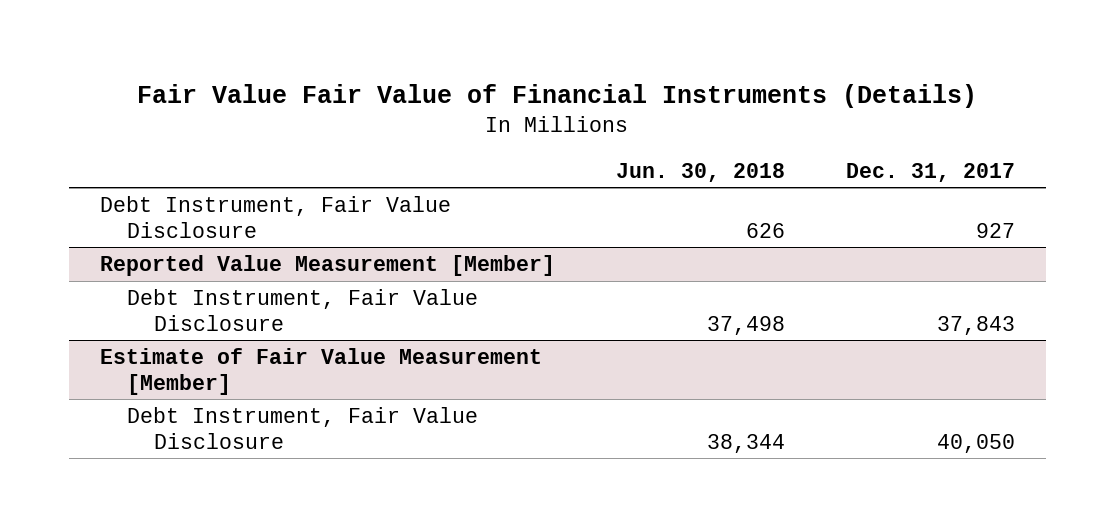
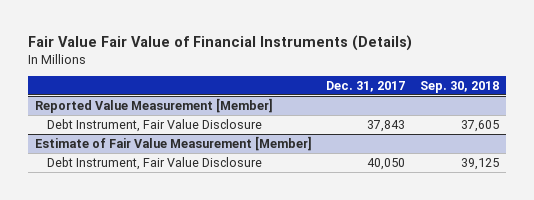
[615,162,785,182] Jun. 30, 2018 -> none
none -> [419,81,499,94] Sep. 30, 2018
[99,196,451,238] Debt Instrument, Fair Value Disclosure -> none

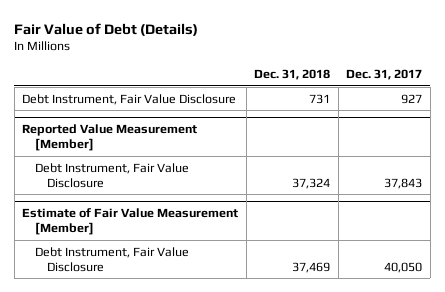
[27,35,412,52] Fair Value Fair Value of Financial Instruments (Details) -> [14,22,199,36] Fair Value of Debt (Details)
[419,81,499,94] Sep. 30, 2018 -> none
none -> [254,69,331,81] Dec. 31, 2018
none -> [22,93,237,105] Debt Instrument, Fair Value Disclosure

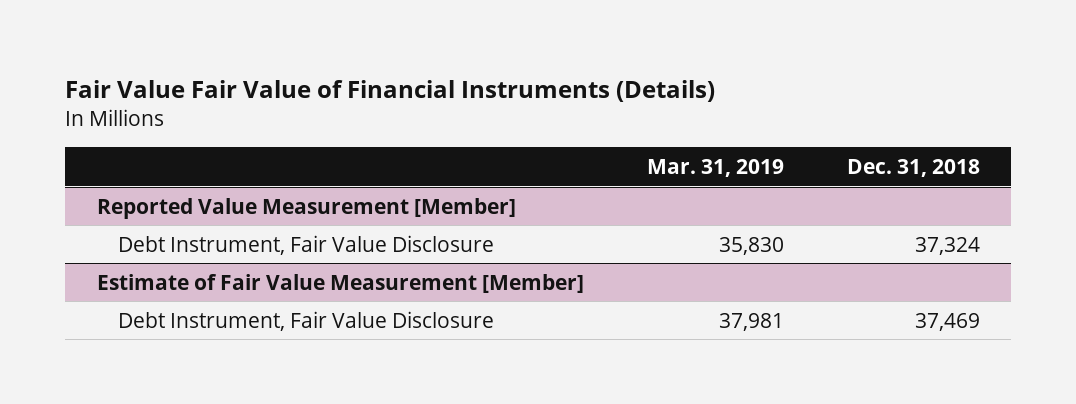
[14,22,199,36] Fair Value of Debt (Details) -> [65,79,716,102] Fair Value Fair Value of Financial Instruments (Details)
[346,69,423,81] Dec. 31, 2017 -> none
none -> [646,158,784,177] Mar. 31, 2019
[22,93,237,105] Debt Instrument, Fair Value Disclosure -> none

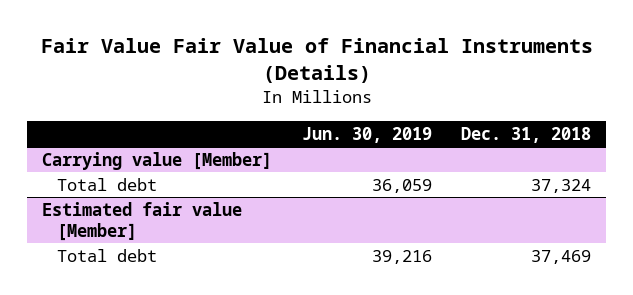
[646,158,784,177] Mar. 31, 2019 -> none
none -> [301,126,432,143] Jun. 30, 2019
[96,197,516,219] Reported Value Measurement [Member] -> [41,151,272,170] Carrying value [Member]
[117,234,494,255] Debt Instrument, Fair Value Disclosure -> [56,177,157,191] Total debt
[96,273,584,293] Estimate of Fair Value Measurement [Member] -> [41,201,242,241] Estimated fair value [Member]
[117,310,494,331] Debt Instrument, Fair Value Disclosure -> [56,248,157,262] Total debt

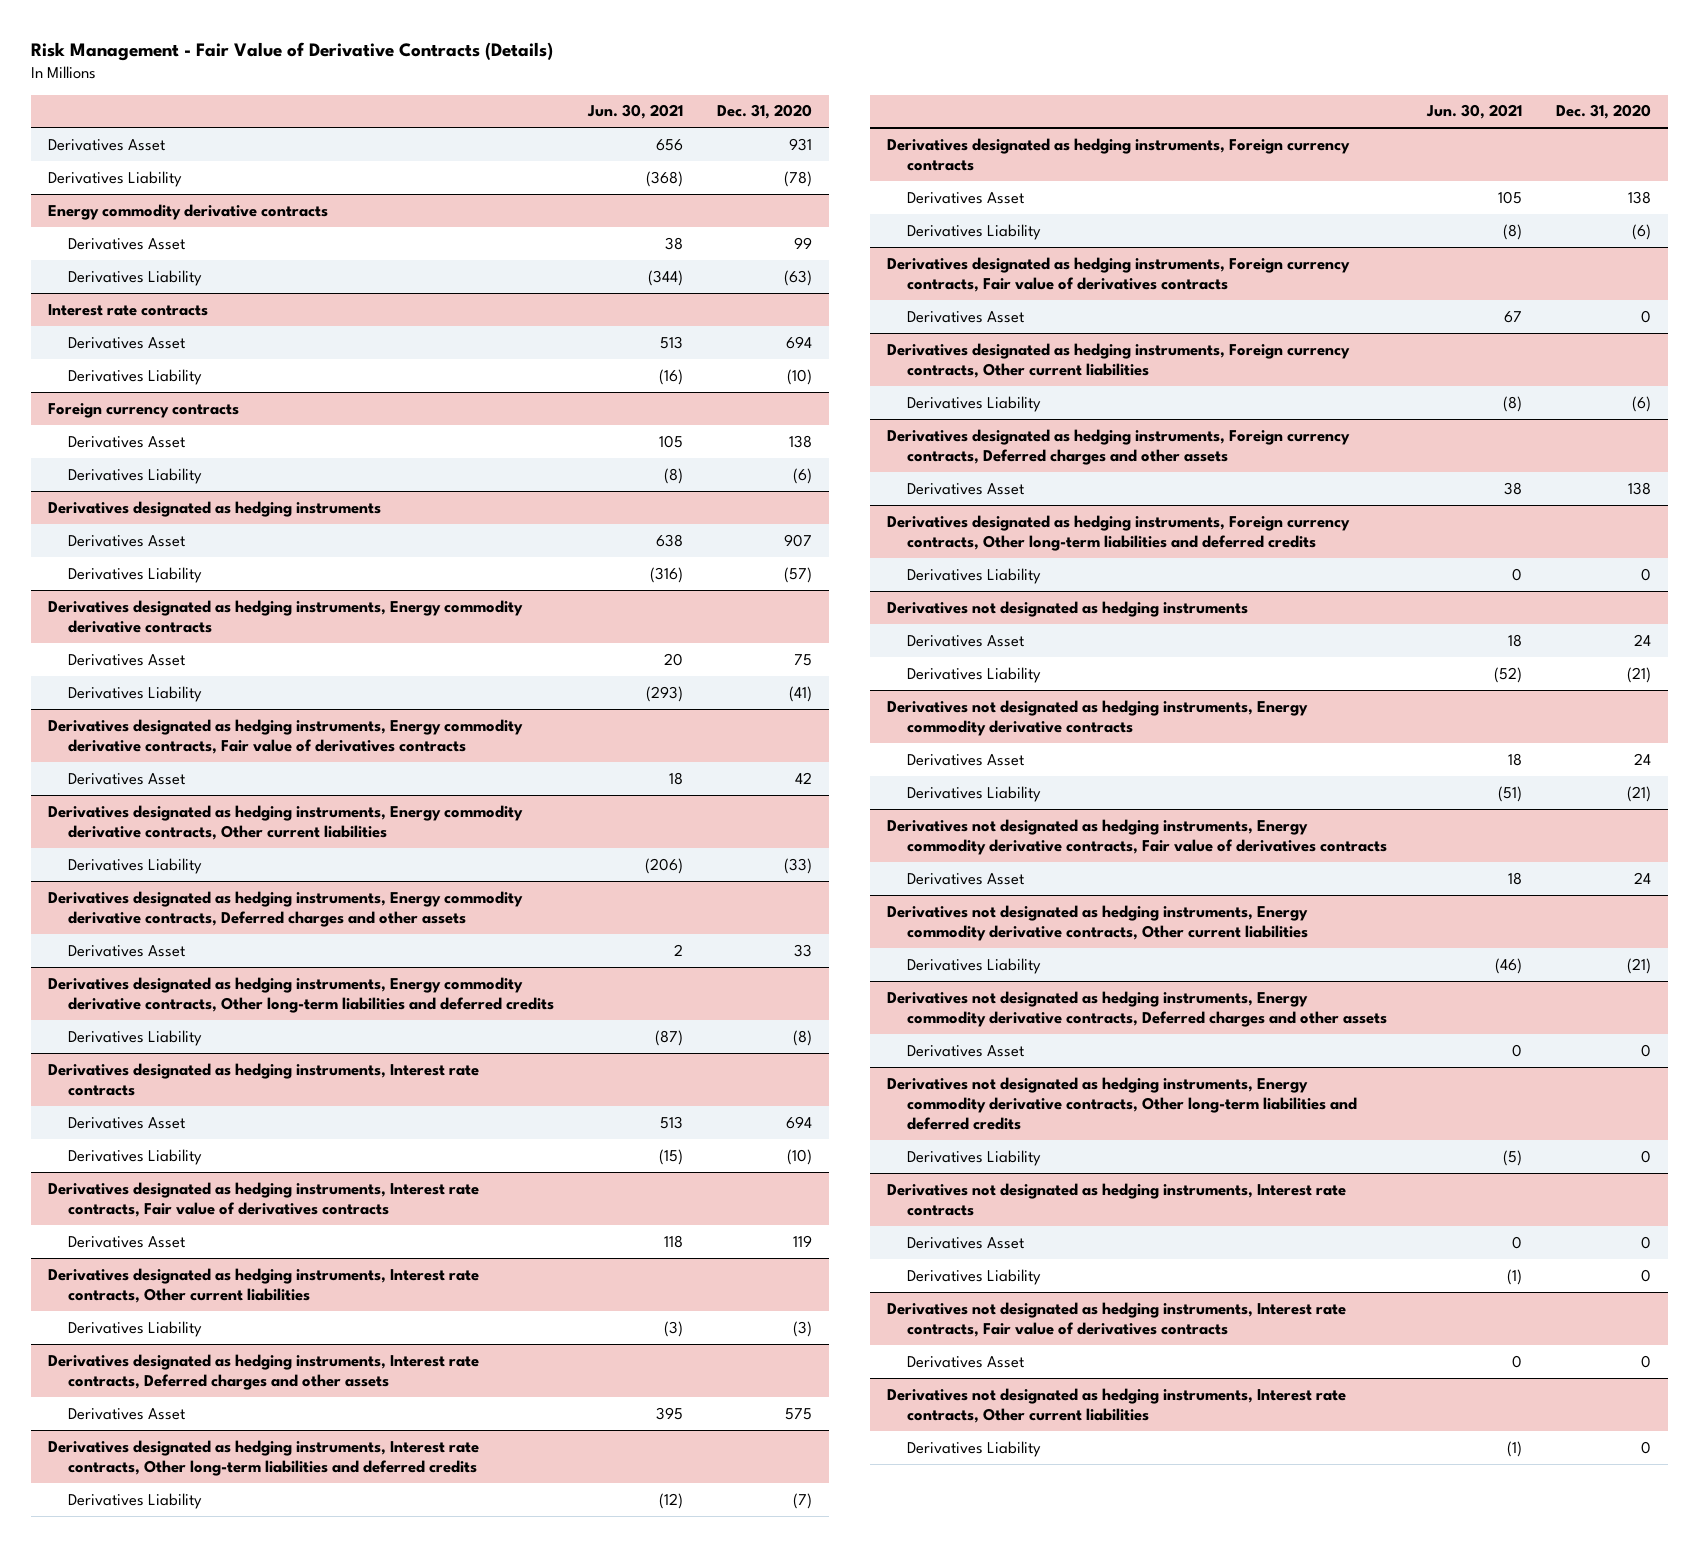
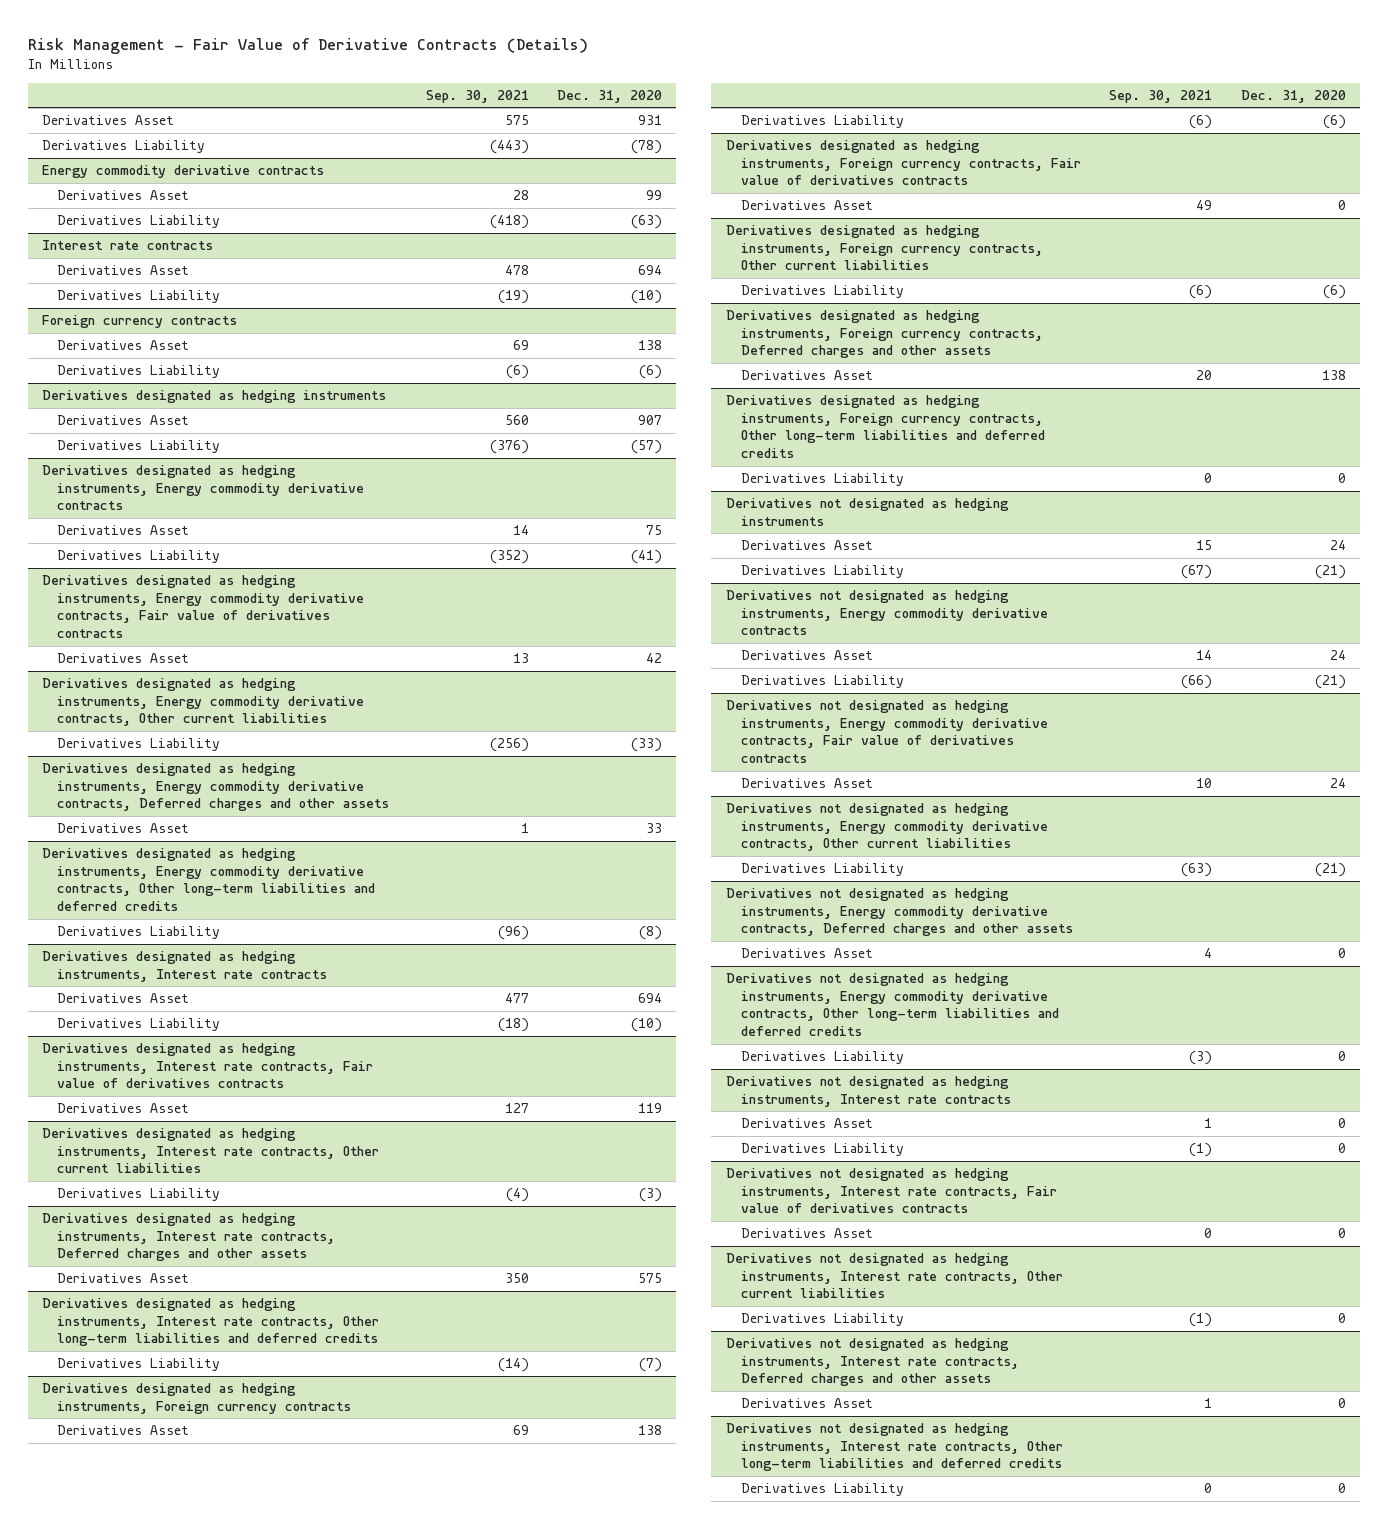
[587,104,684,120] Jun. 30, 2021 -> none
none -> [425,89,529,103] Sep. 30, 2021
none -> [725,1338,1020,1387] Derivatives not designated as hedging instruments, Interest rate contracts, Deferred charges and other assets
none -> [741,1398,874,1409] Derivatives Asset
none -> [725,1423,1064,1472] Derivatives not designated as hedging instruments, Interest rate contracts, Other long-term liabilities and deferred credits
none -> [741,1483,905,1497] Derivatives Liability

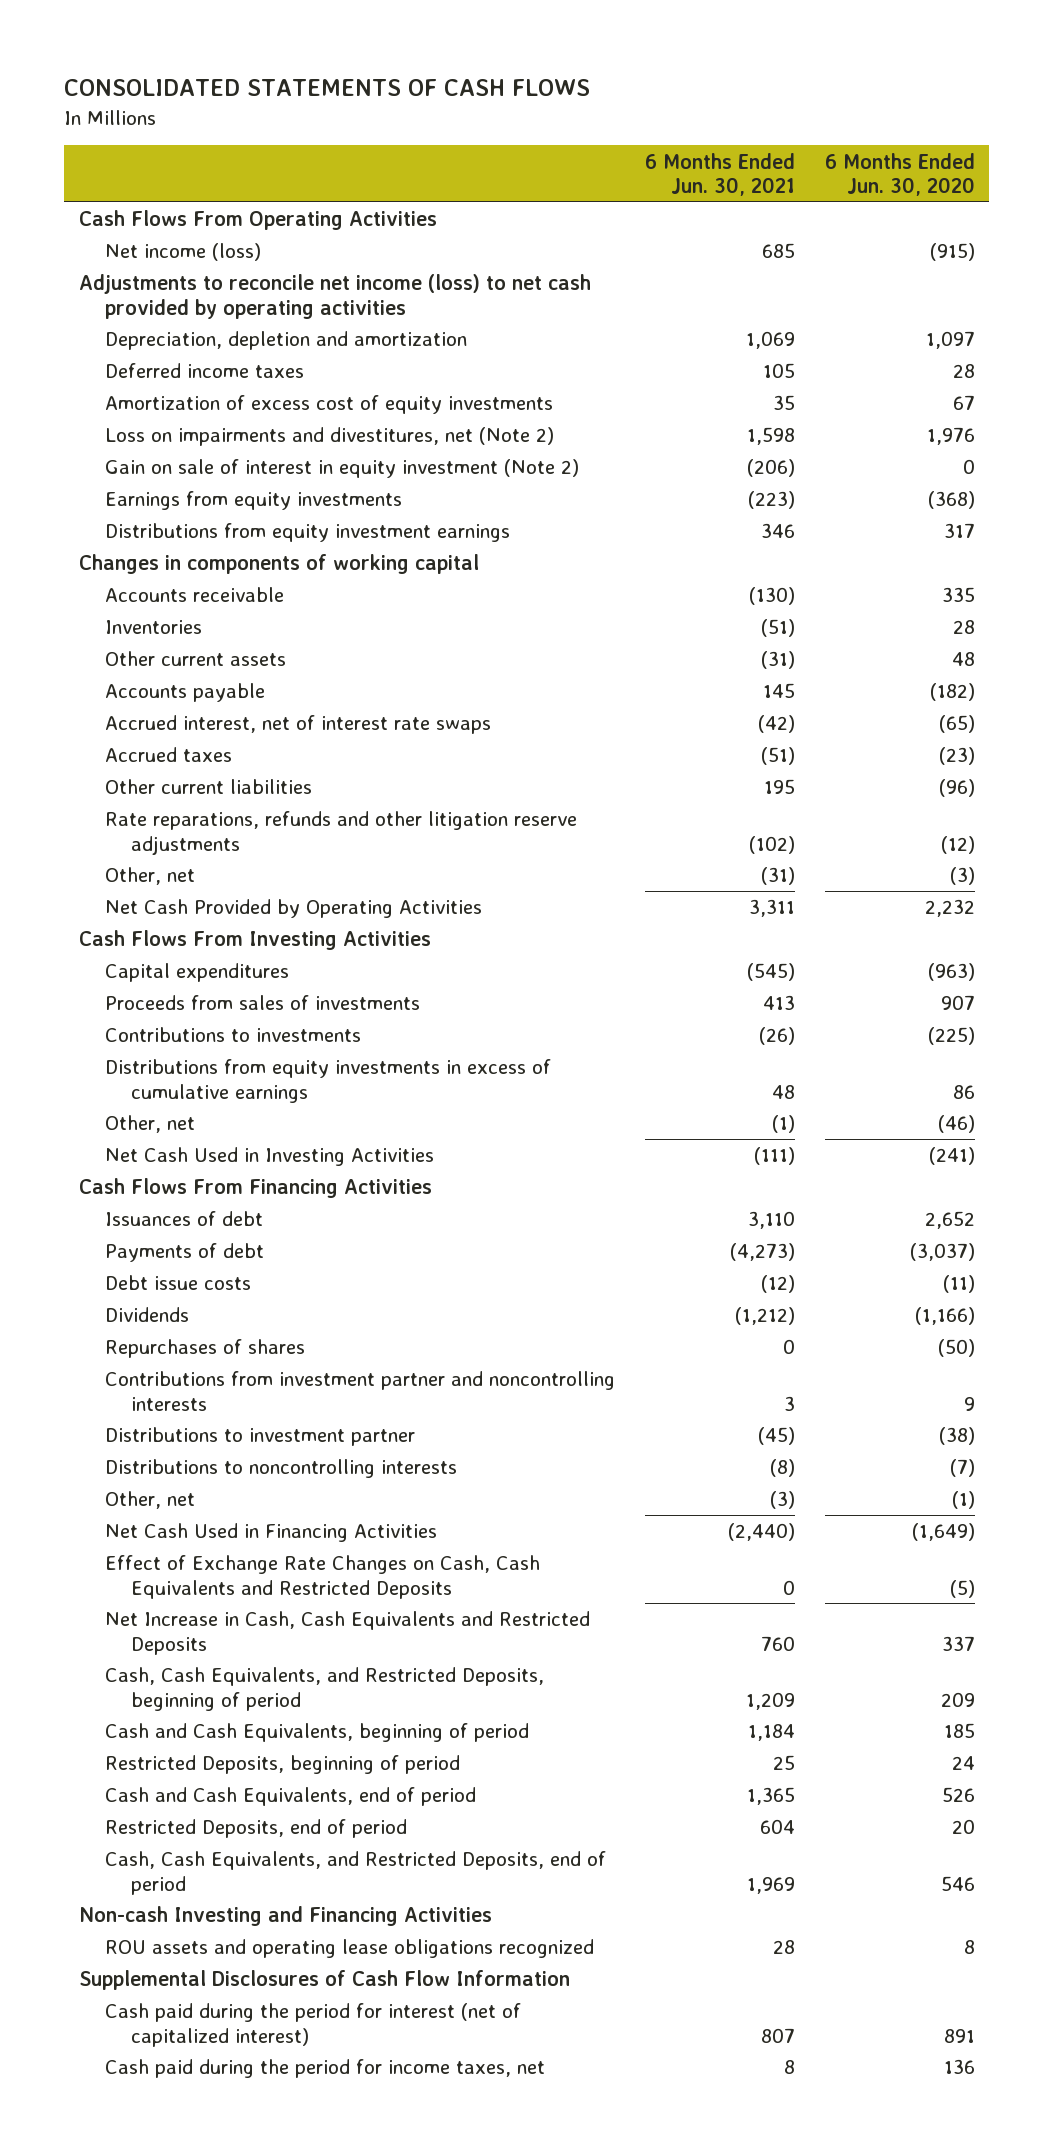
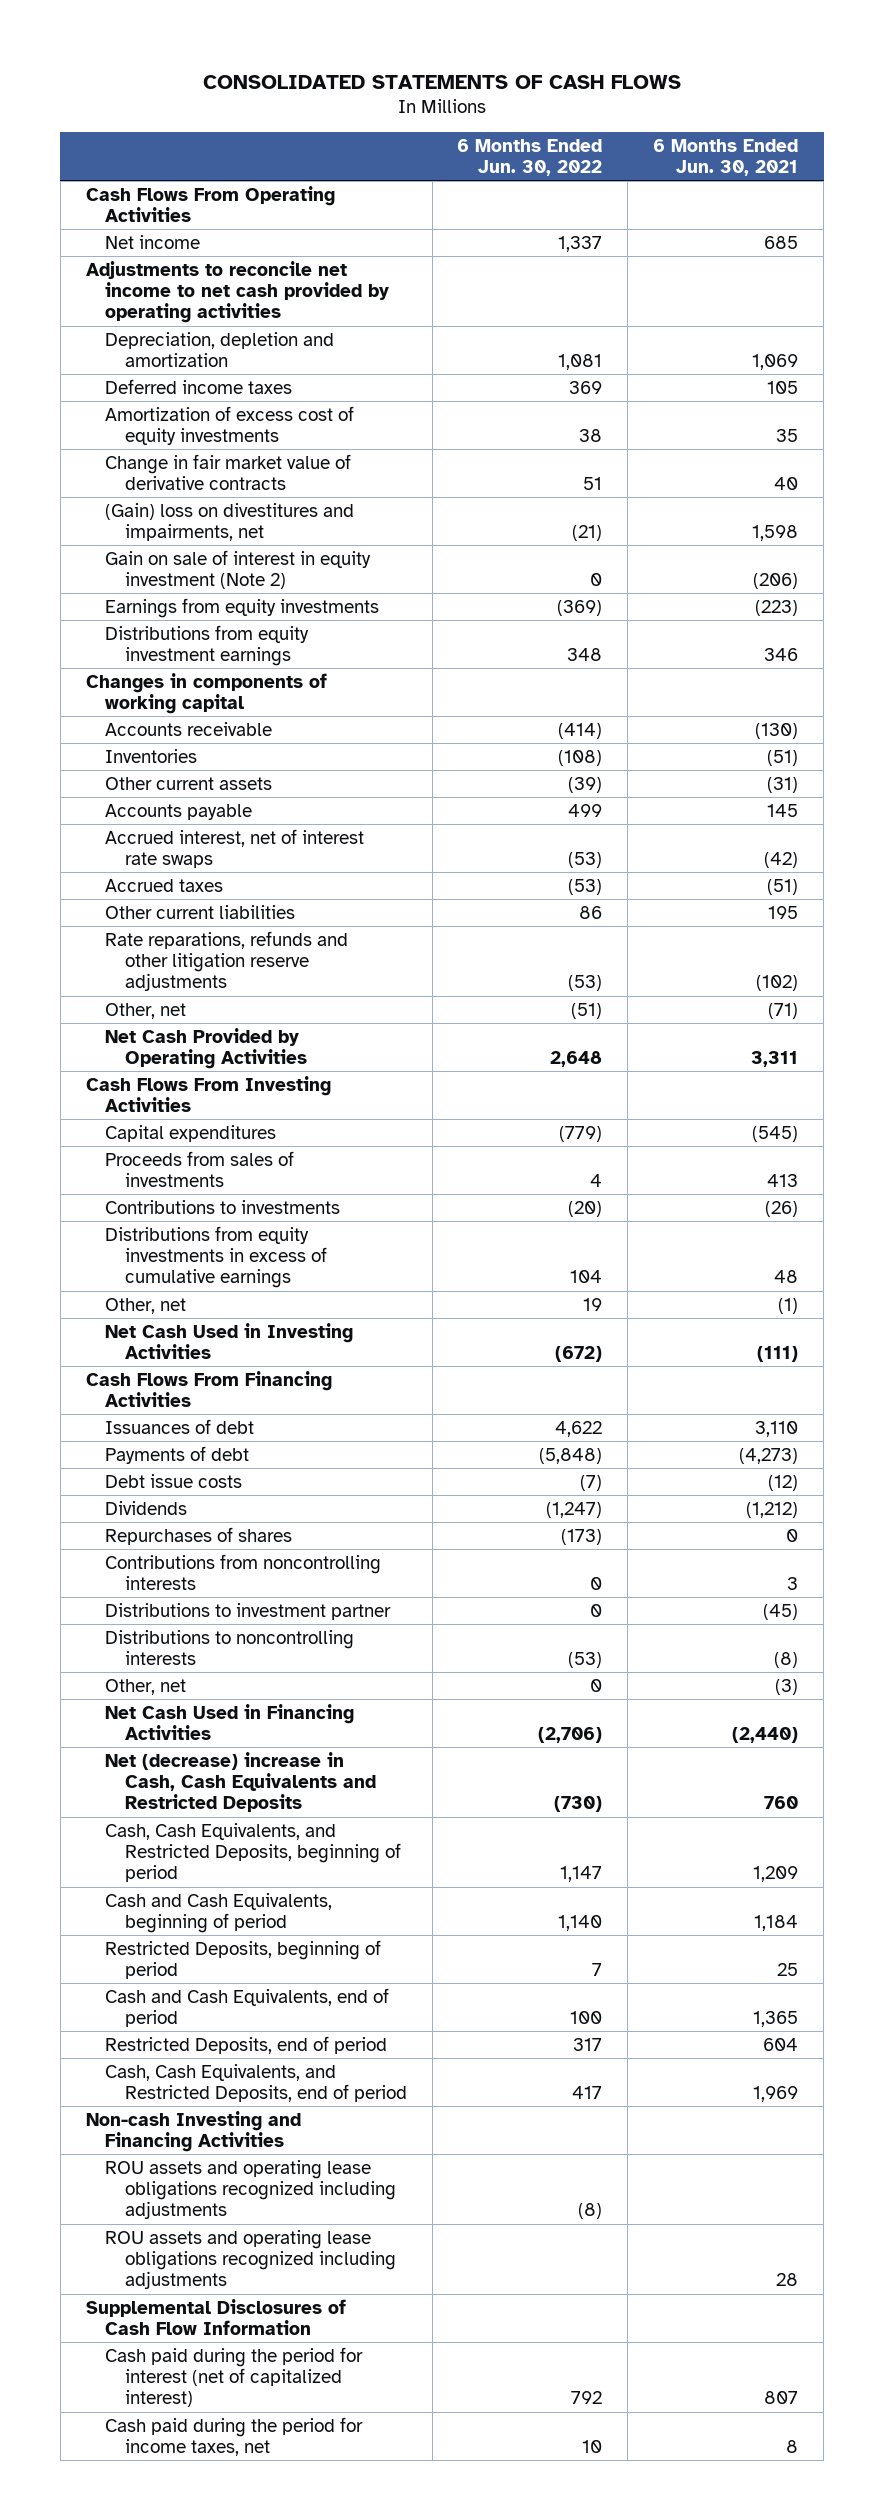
[824,152,975,197] 6 Months Ended Jun. 30, 2020 -> none
none -> [457,138,603,176] 6 Months Ended Jun. 30, 2022
[105,243,262,262] Net income (loss) -> [105,234,201,249] Net income
[78,274,591,319] Adjustments to reconcile net income (loss) to net cash provided by operating activities -> [85,260,390,324] Adjustments to reconcile net income to net cash provided by operating activities
none -> [105,453,352,490] Change in fair market value of derivative contracts
[105,427,555,447] Loss on impairments and divestitures, net (Note 2) -> [105,502,355,541] (Gain) loss on divestitures and impairments, net
[760,867,795,886] (31) -> [768,1002,799,1019] (71)
[105,1371,616,1411] Contributions from investment partner and noncontrolling interests -> [105,1553,382,1590] Contributions from noncontrolling interests
[105,1555,541,1599] Effect of Exchange Rate Changes on Cash, Cash Equivalents and Restricted Deposits -> none
[105,1611,591,1655] Net Increase in Cash, Cash Equivalents and Restricted Deposits -> [105,1751,376,1813] Net (decrease) increase in Cash, Cash Equivalents and Restricted Deposits
none -> [105,2159,396,2220] ROU assets and operating lease obligations recognized including adjustments
[105,1939,595,1959] ROU assets and operating lease obligations recognized -> [105,2229,396,2290] ROU assets and operating lease obligations recognized including adjustments

